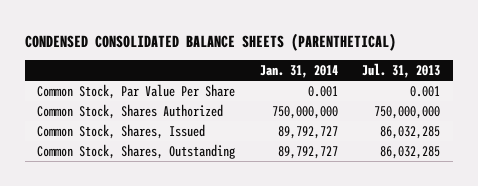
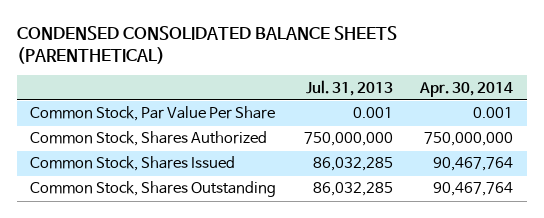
[259,65,338,79] Jan. 31, 2014 -> none
none -> [419,81,514,97] Apr. 30, 2014
[37,123,206,139] Common Stock, Shares, Issued -> [30,156,236,172] Common Stock, Shares Issued
[37,143,236,159] Common Stock, Shares, Outstanding -> [30,181,277,198] Common Stock, Shares Outstanding

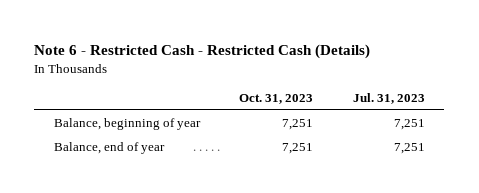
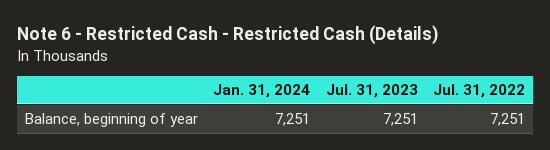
[239,94,314,105] Oct. 31, 2023 -> none
none -> [213,84,311,99] Jan. 31, 2024
none -> [433,84,526,99] Jul. 31, 2022
[54,142,166,155] Balance, end of year -> none

